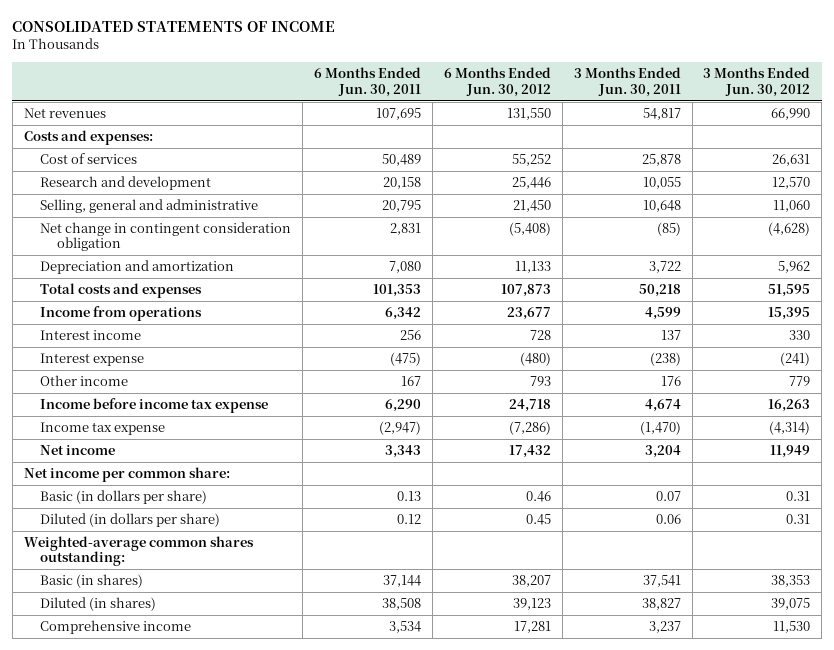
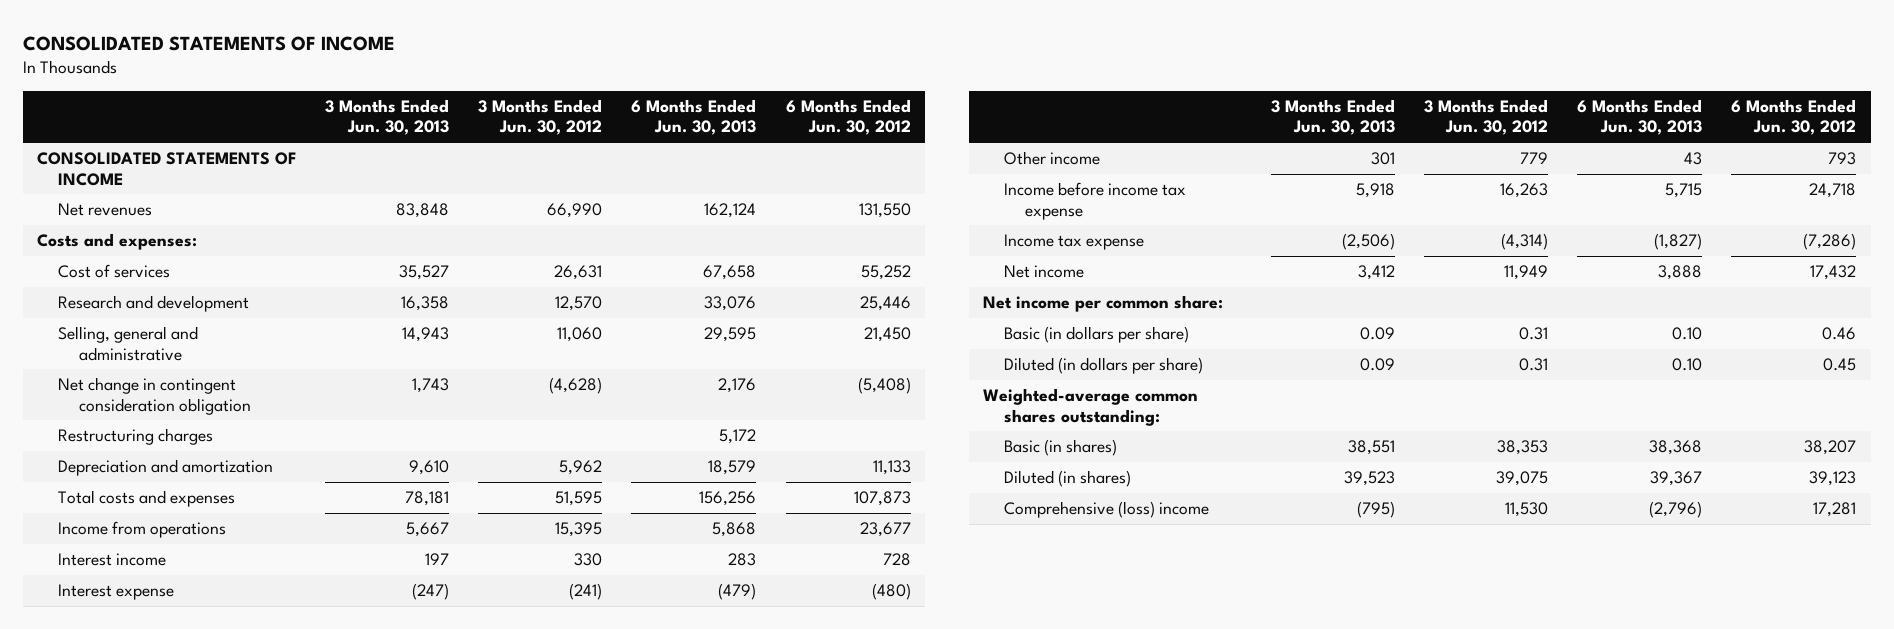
[314,67,422,97] 6 Months Ended Jun. 30, 2011 -> none
[573,67,681,97] 3 Months Ended Jun. 30, 2011 -> none
none -> [325,99,450,136] 3 Months Ended Jun. 30, 2013
none -> [631,99,757,136] 6 Months Ended Jun. 30, 2013
none -> [37,152,297,186] CONSOLIDATED STATEMENTS OF INCOME
none -> [58,428,214,446] Restructuring charges
[40,620,192,635] Comprehensive income -> [1004,501,1210,519] Comprehensive (loss) income

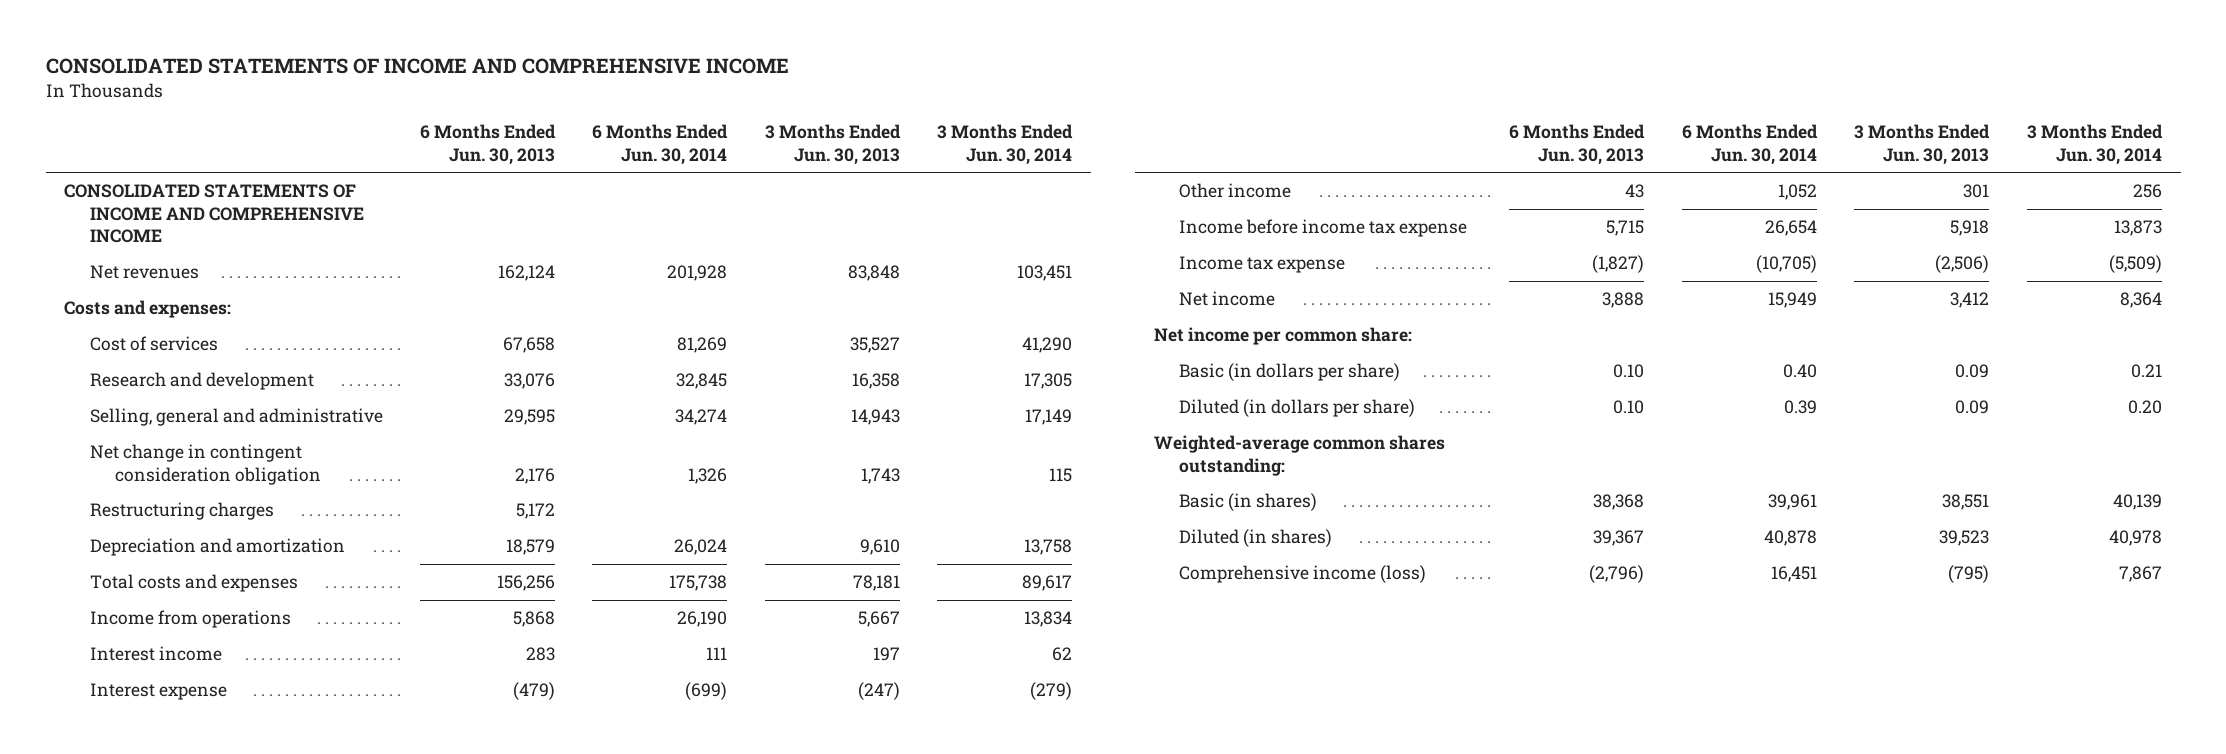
[22,35,395,51] CONSOLIDATED STATEMENTS OF INCOME -> [45,57,789,74] CONSOLIDATED STATEMENTS OF INCOME AND COMPREHENSIVE INCOME
[478,99,603,136] 3 Months Ended Jun. 30, 2012 -> none
[785,99,911,136] 6 Months Ended Jun. 30, 2012 -> none
none -> [592,124,729,165] 6 Months Ended Jun. 30, 2014
none -> [937,124,1074,165] 3 Months Ended Jun. 30, 2014
[37,152,297,186] CONSOLIDATED STATEMENTS OF INCOME -> [64,184,364,244] CONSOLIDATED STATEMENTS OF INCOME AND COMPREHENSIVE INCOME
[1004,501,1210,519] Comprehensive (loss) income -> [1178,565,1426,584] Comprehensive income (loss)

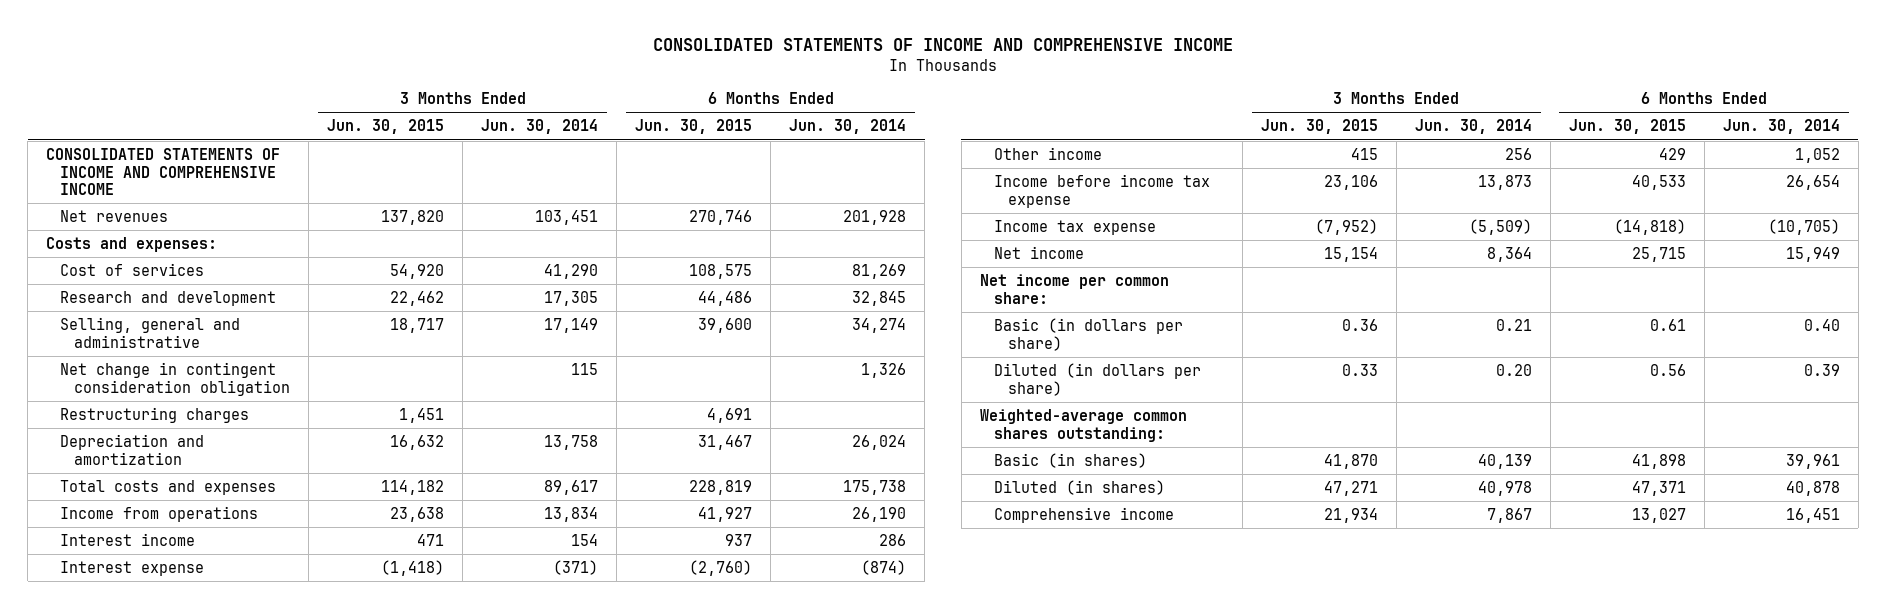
[420,124,557,165] 6 Months Ended Jun. 30, 2013 -> none
[764,124,901,165] 3 Months Ended Jun. 30, 2013 -> none
none -> [327,119,445,135] Jun. 30, 2015
none -> [635,119,753,135] Jun. 30, 2015
[706,647,728,661] 111 -> [879,533,907,546] 286
[1052,647,1073,662] 62 -> [571,533,599,546] 154
[685,682,728,701] (699) -> [861,559,907,575] (874)
[1030,682,1073,701] (279) -> [553,559,599,575] (371)
[1178,565,1426,584] Comprehensive income (loss) -> [993,506,1174,523] Comprehensive income

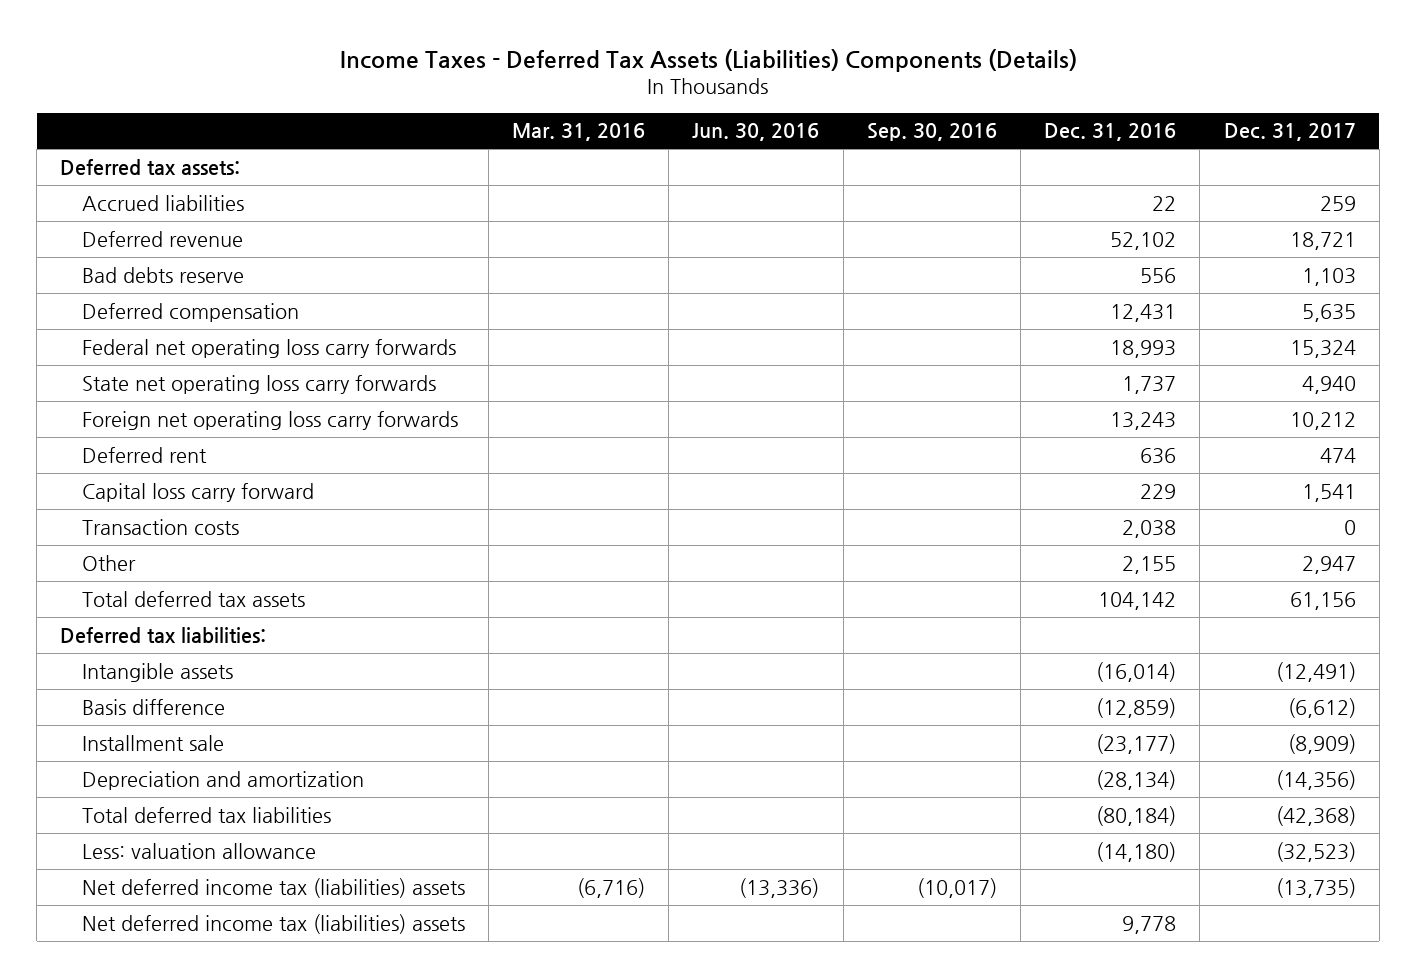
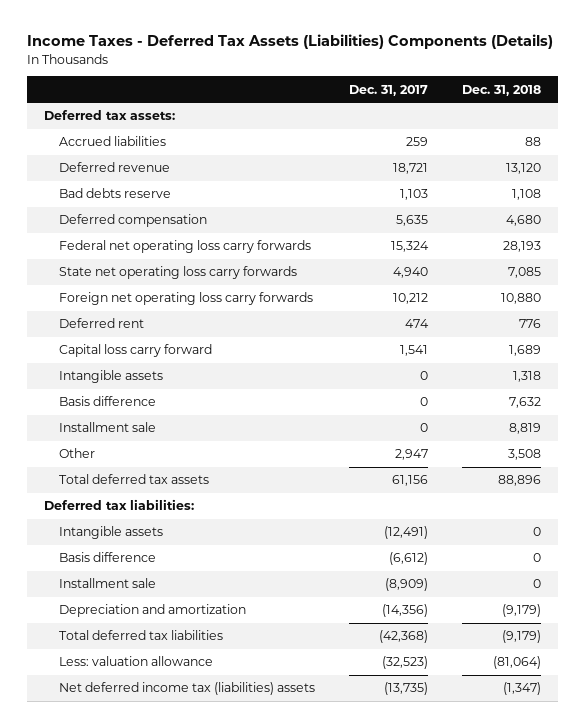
[512,123,646,142] Mar. 31, 2016 -> none
[692,123,820,142] Jun. 30, 2016 -> none
[866,123,997,142] Sep. 30, 2016 -> none
[1044,123,1177,142] Dec. 31, 2016 -> none
none -> [461,84,541,96] Dec. 31, 2018
[81,518,239,535] Transaction costs -> none
none -> [58,370,163,384] Intangible assets
none -> [58,396,156,407] Basis difference
none -> [58,422,156,433] Installment sale
[81,913,465,934] Net deferred income tax (liabilities) assets -> none

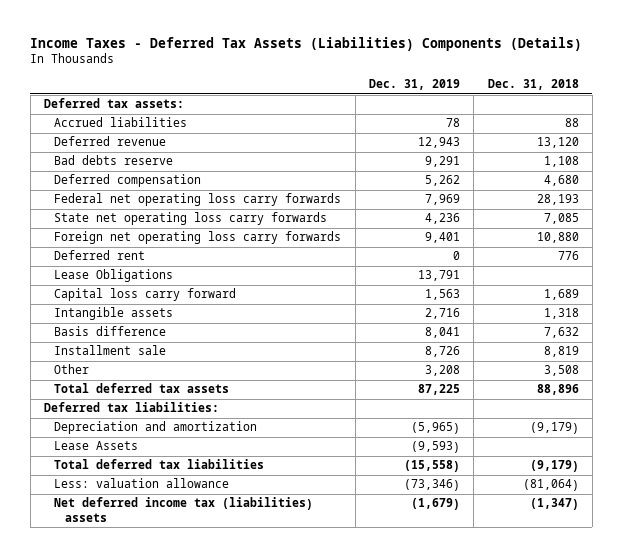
[348,84,428,96] Dec. 31, 2017 -> none
none -> [369,79,461,91] Dec. 31, 2019
none -> [54,269,174,283] Lease Obligations
[58,526,163,540] Intangible assets -> none
[58,552,156,563] Basis difference -> none
[58,578,156,589] Installment sale -> none
none -> [54,441,139,451] Lease Assets

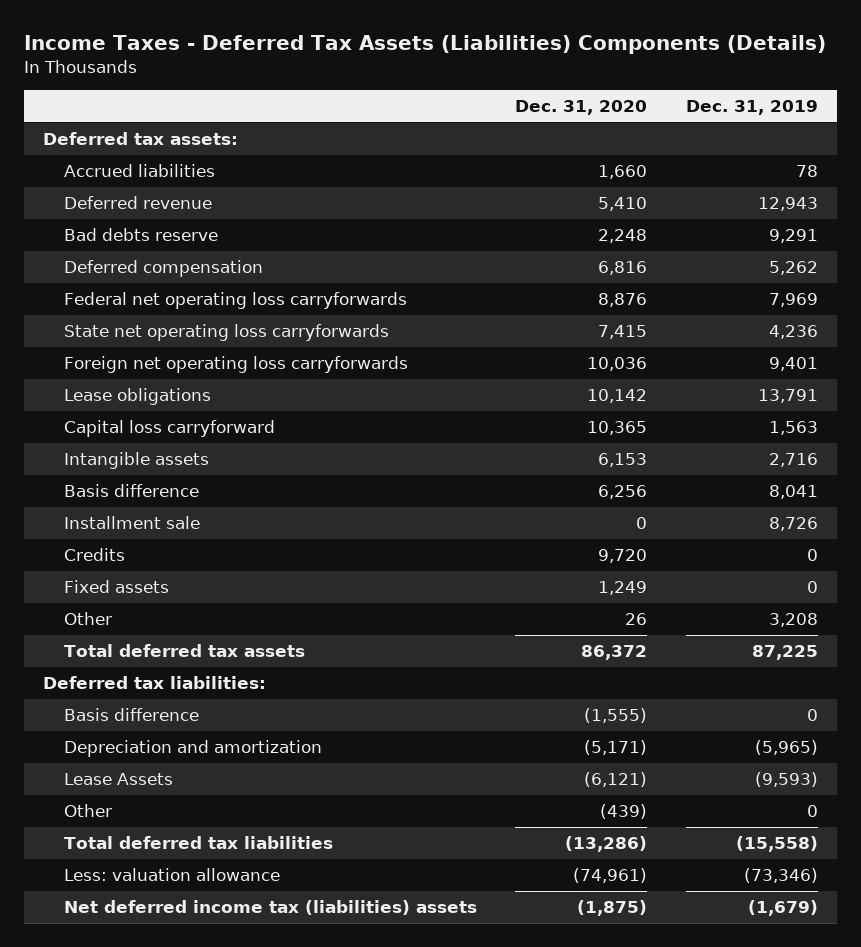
[487,79,579,91] Dec. 31, 2018 -> none
none -> [515,100,648,116] Dec. 31, 2020
[54,250,146,261] Deferred rent -> none
[54,193,342,207] Federal net operating loss carry forwards -> [63,292,407,310] Federal net operating loss carryforwards
[54,212,328,226] State net operating loss carry forwards -> [63,324,389,342] State net operating loss carryforwards
[54,231,342,245] Foreign net operating loss carry forwards -> [63,356,408,374] Foreign net operating loss carryforwards
[54,269,174,283] Lease Obligations -> [63,388,211,406] Lease obligations
[54,288,237,302] Capital loss carry forward -> [63,420,275,438] Capital loss carryforward
none -> [63,548,125,562] Credits
none -> [63,580,169,594] Fixed assets
none -> [63,708,199,722] Basis difference
none -> [63,804,112,818] Other

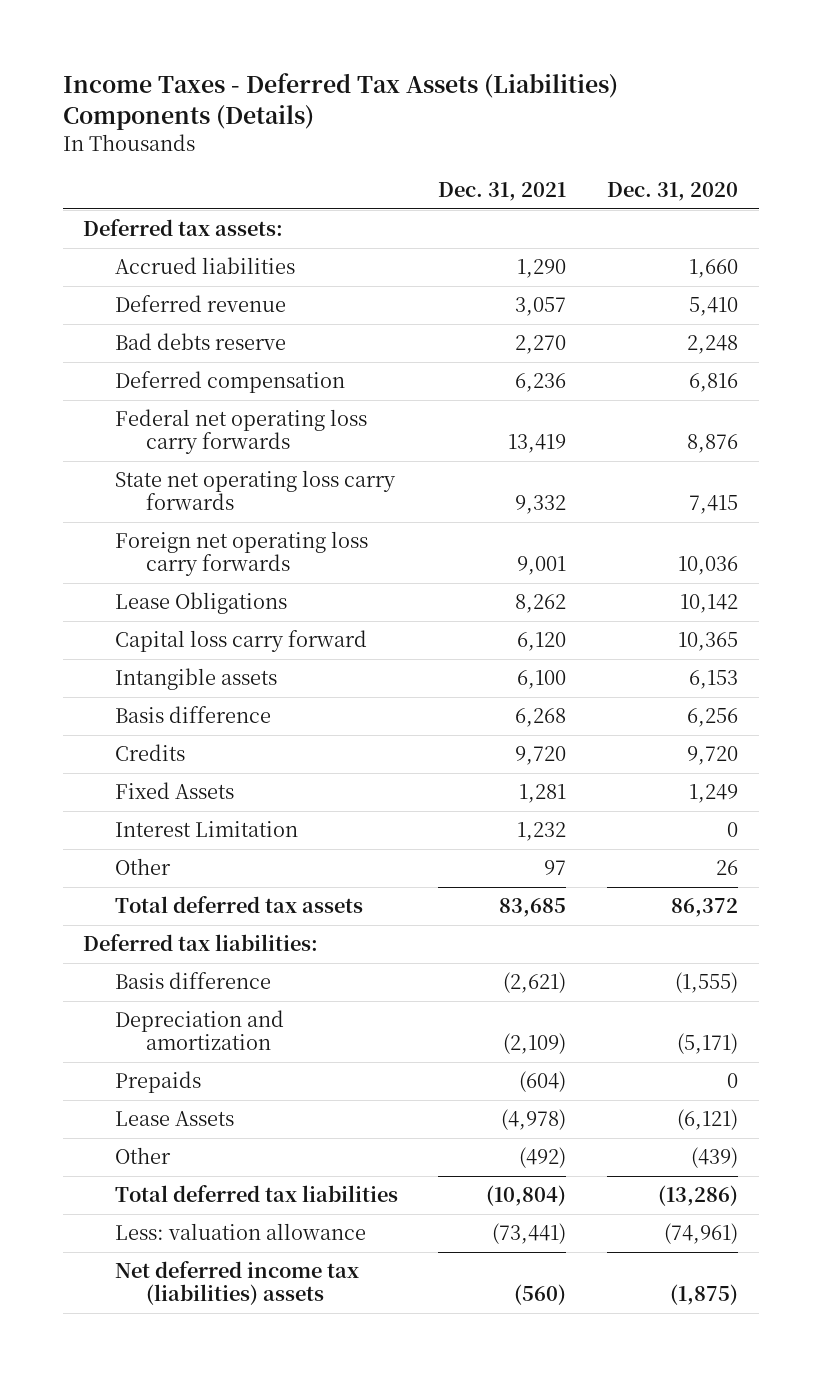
[685,100,818,116] Dec. 31, 2019 -> none
none -> [438,182,567,202] Dec. 31, 2021
[63,292,407,310] Federal net operating loss carryforwards -> [114,409,367,455] Federal net operating loss carry forwards
[63,324,389,342] State net operating loss carryforwards -> [114,470,396,511] State net operating loss carry forwards
[63,356,408,374] Foreign net operating loss carryforwards -> [114,531,368,577] Foreign net operating loss carry forwards
[63,388,211,406] Lease obligations -> [114,592,287,615] Lease Obligations
[63,420,275,438] Capital loss carryforward -> [114,630,367,653] Capital loss carry forward
[63,516,200,530] Installment sale -> none
[63,580,169,594] Fixed assets -> [114,782,234,800] Fixed Assets
none -> [114,821,298,838] Interest Limitation
none -> [114,1071,201,1094] Prepaids

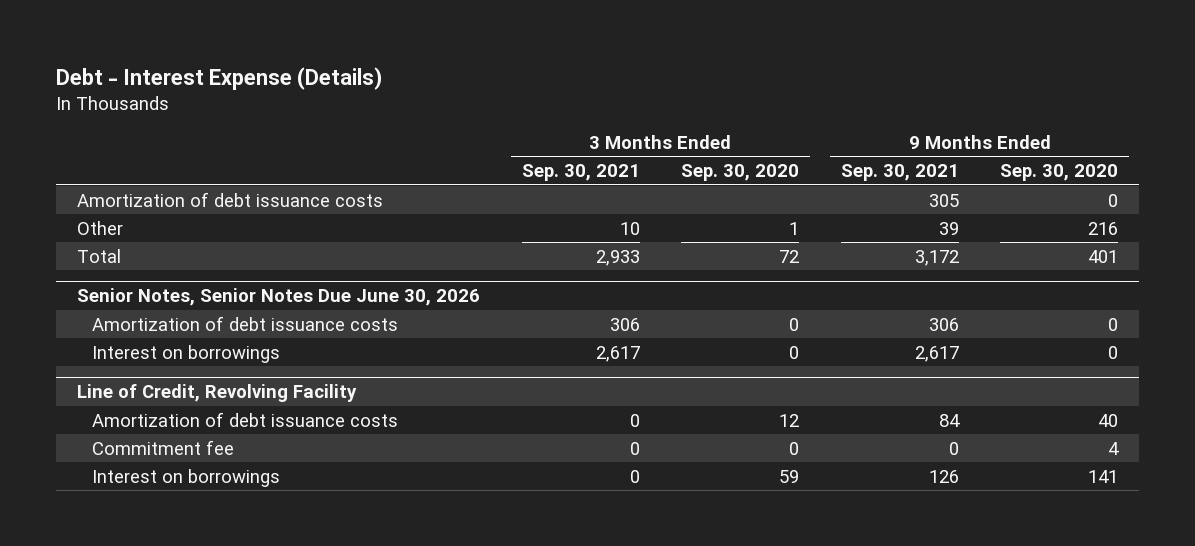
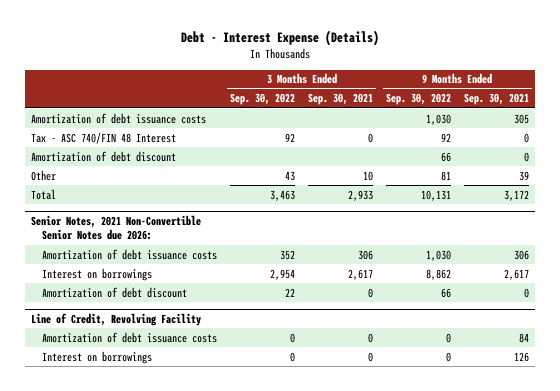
[681,164,800,182] Sep. 30, 2020 -> none
[1000,164,1119,182] Sep. 30, 2020 -> none
none -> [230,93,296,106] Sep. 30, 2022
none -> [385,93,451,106] Sep. 30, 2022
none -> [31,131,177,144] Tax - ASC 740/FIN 48 Interest
none -> [31,150,177,162] Amortization of debt discount
[76,288,480,307] Senior Notes, Senior Notes Due June 30, 2026 -> none
none -> [31,214,202,241] Senior Notes, 2021 Non-Convertible Senior Notes due 2026:
none -> [42,286,188,298] Amortization of debt discount
[91,439,234,455] Commitment fee -> none

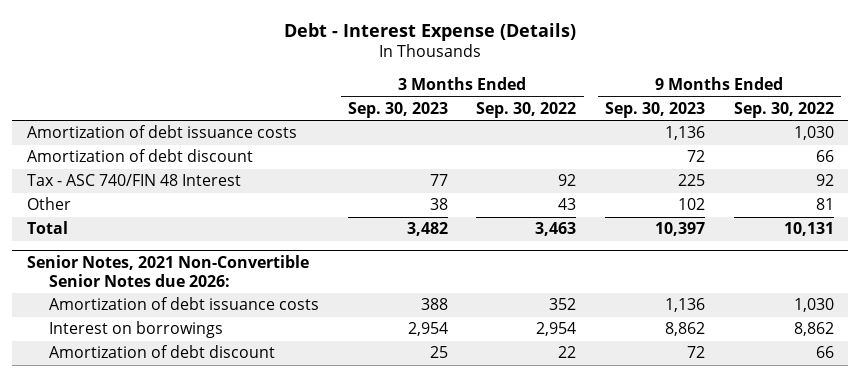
[308,93,374,106] Sep. 30, 2021 -> none
[463,93,529,106] Sep. 30, 2021 -> none
none -> [347,102,448,119] Sep. 30, 2023
none -> [605,102,706,119] Sep. 30, 2023
[31,131,177,144] Tax - ASC 740/FIN 48 Interest -> [26,174,241,187] Tax - ASC 740/FIN 48 Interest
[31,312,202,326] Line of Credit, Revolving Facility -> none
[42,331,218,343] Amortization of debt issuance costs -> none
[42,350,153,364] Interest on borrowings -> none

